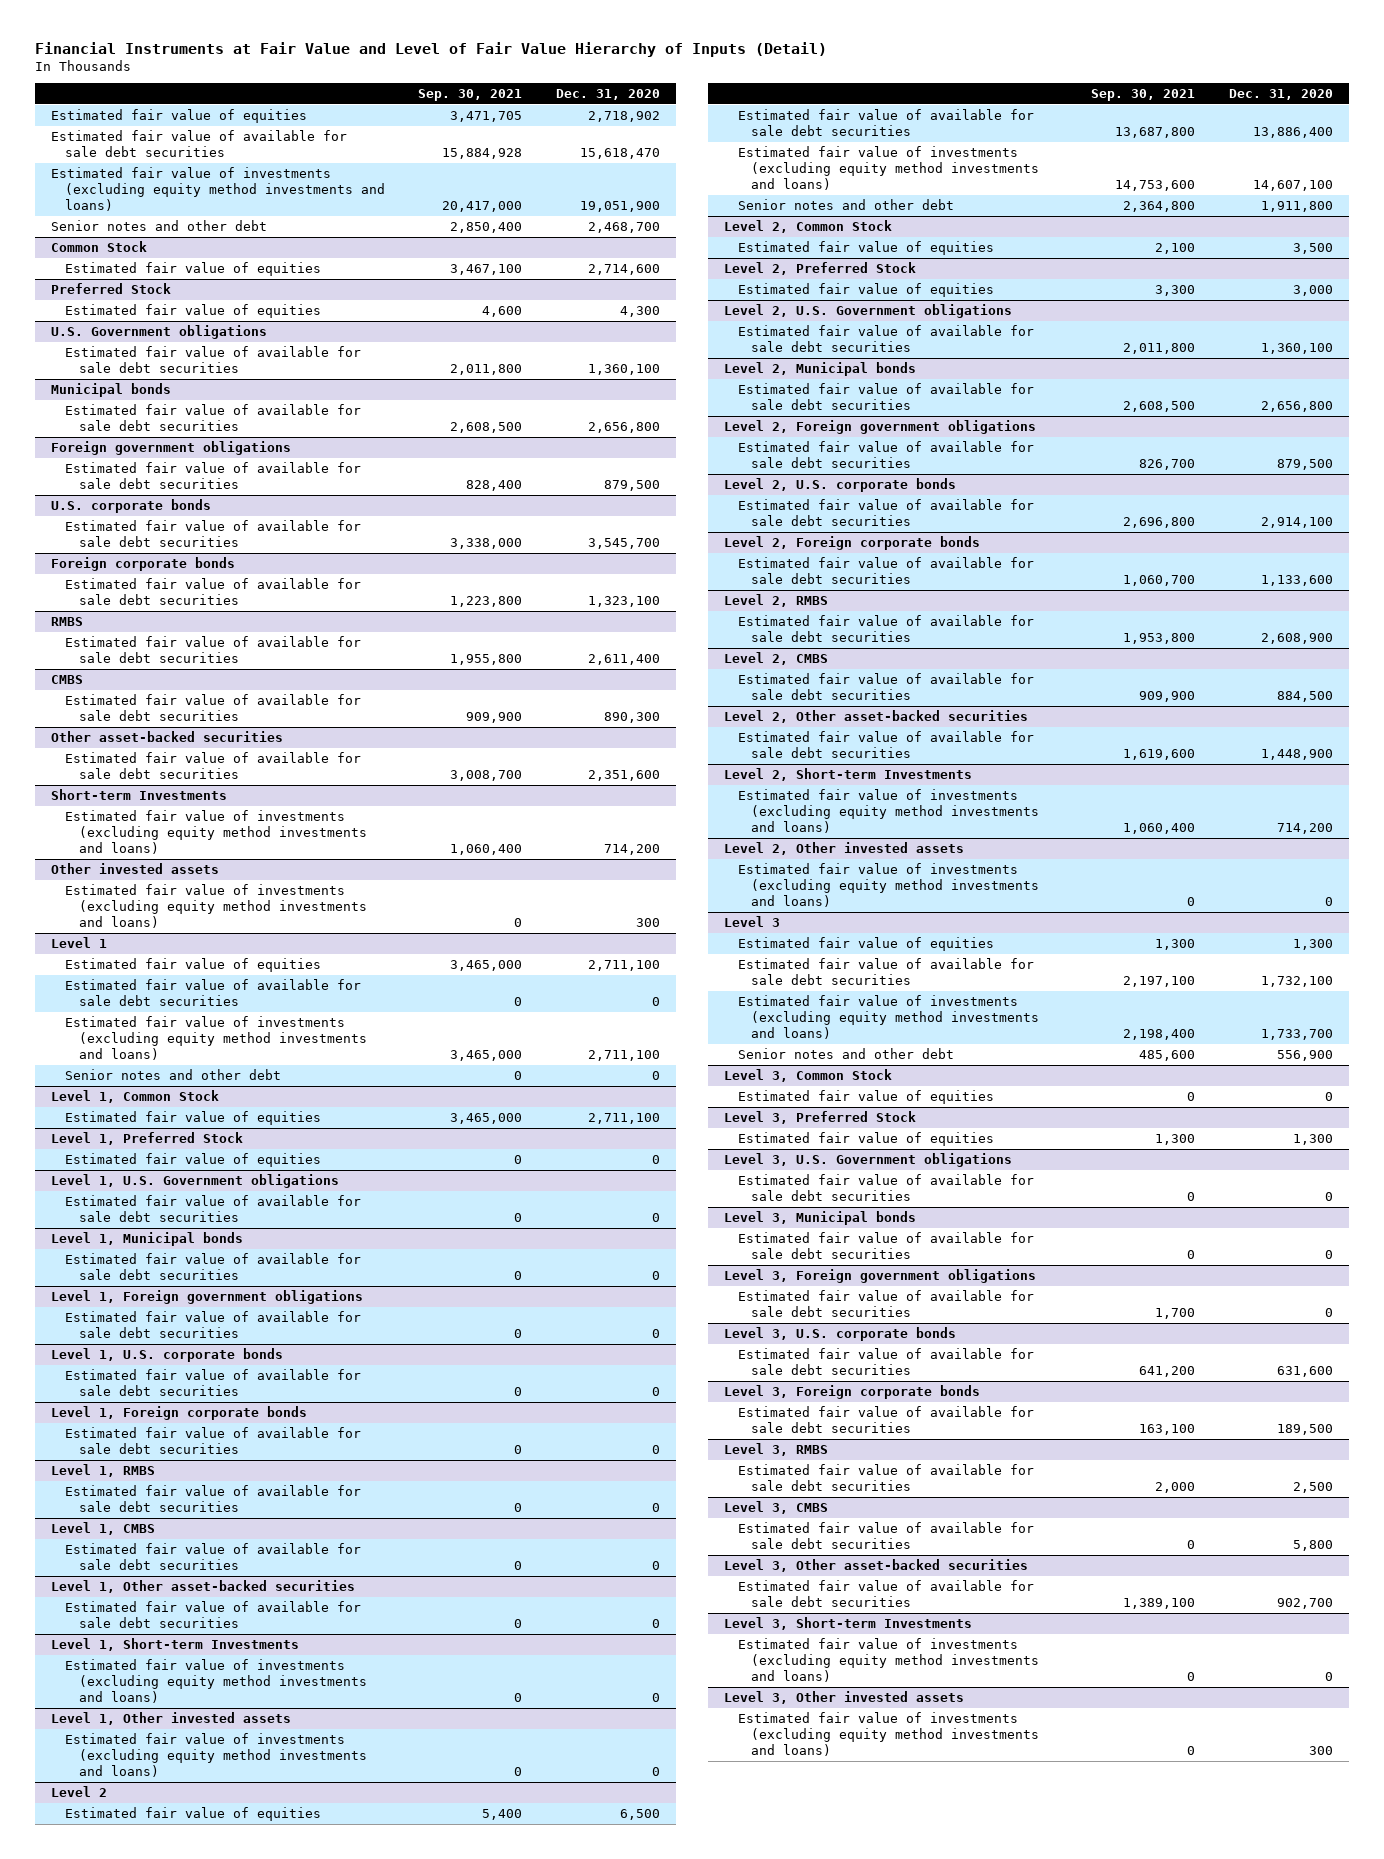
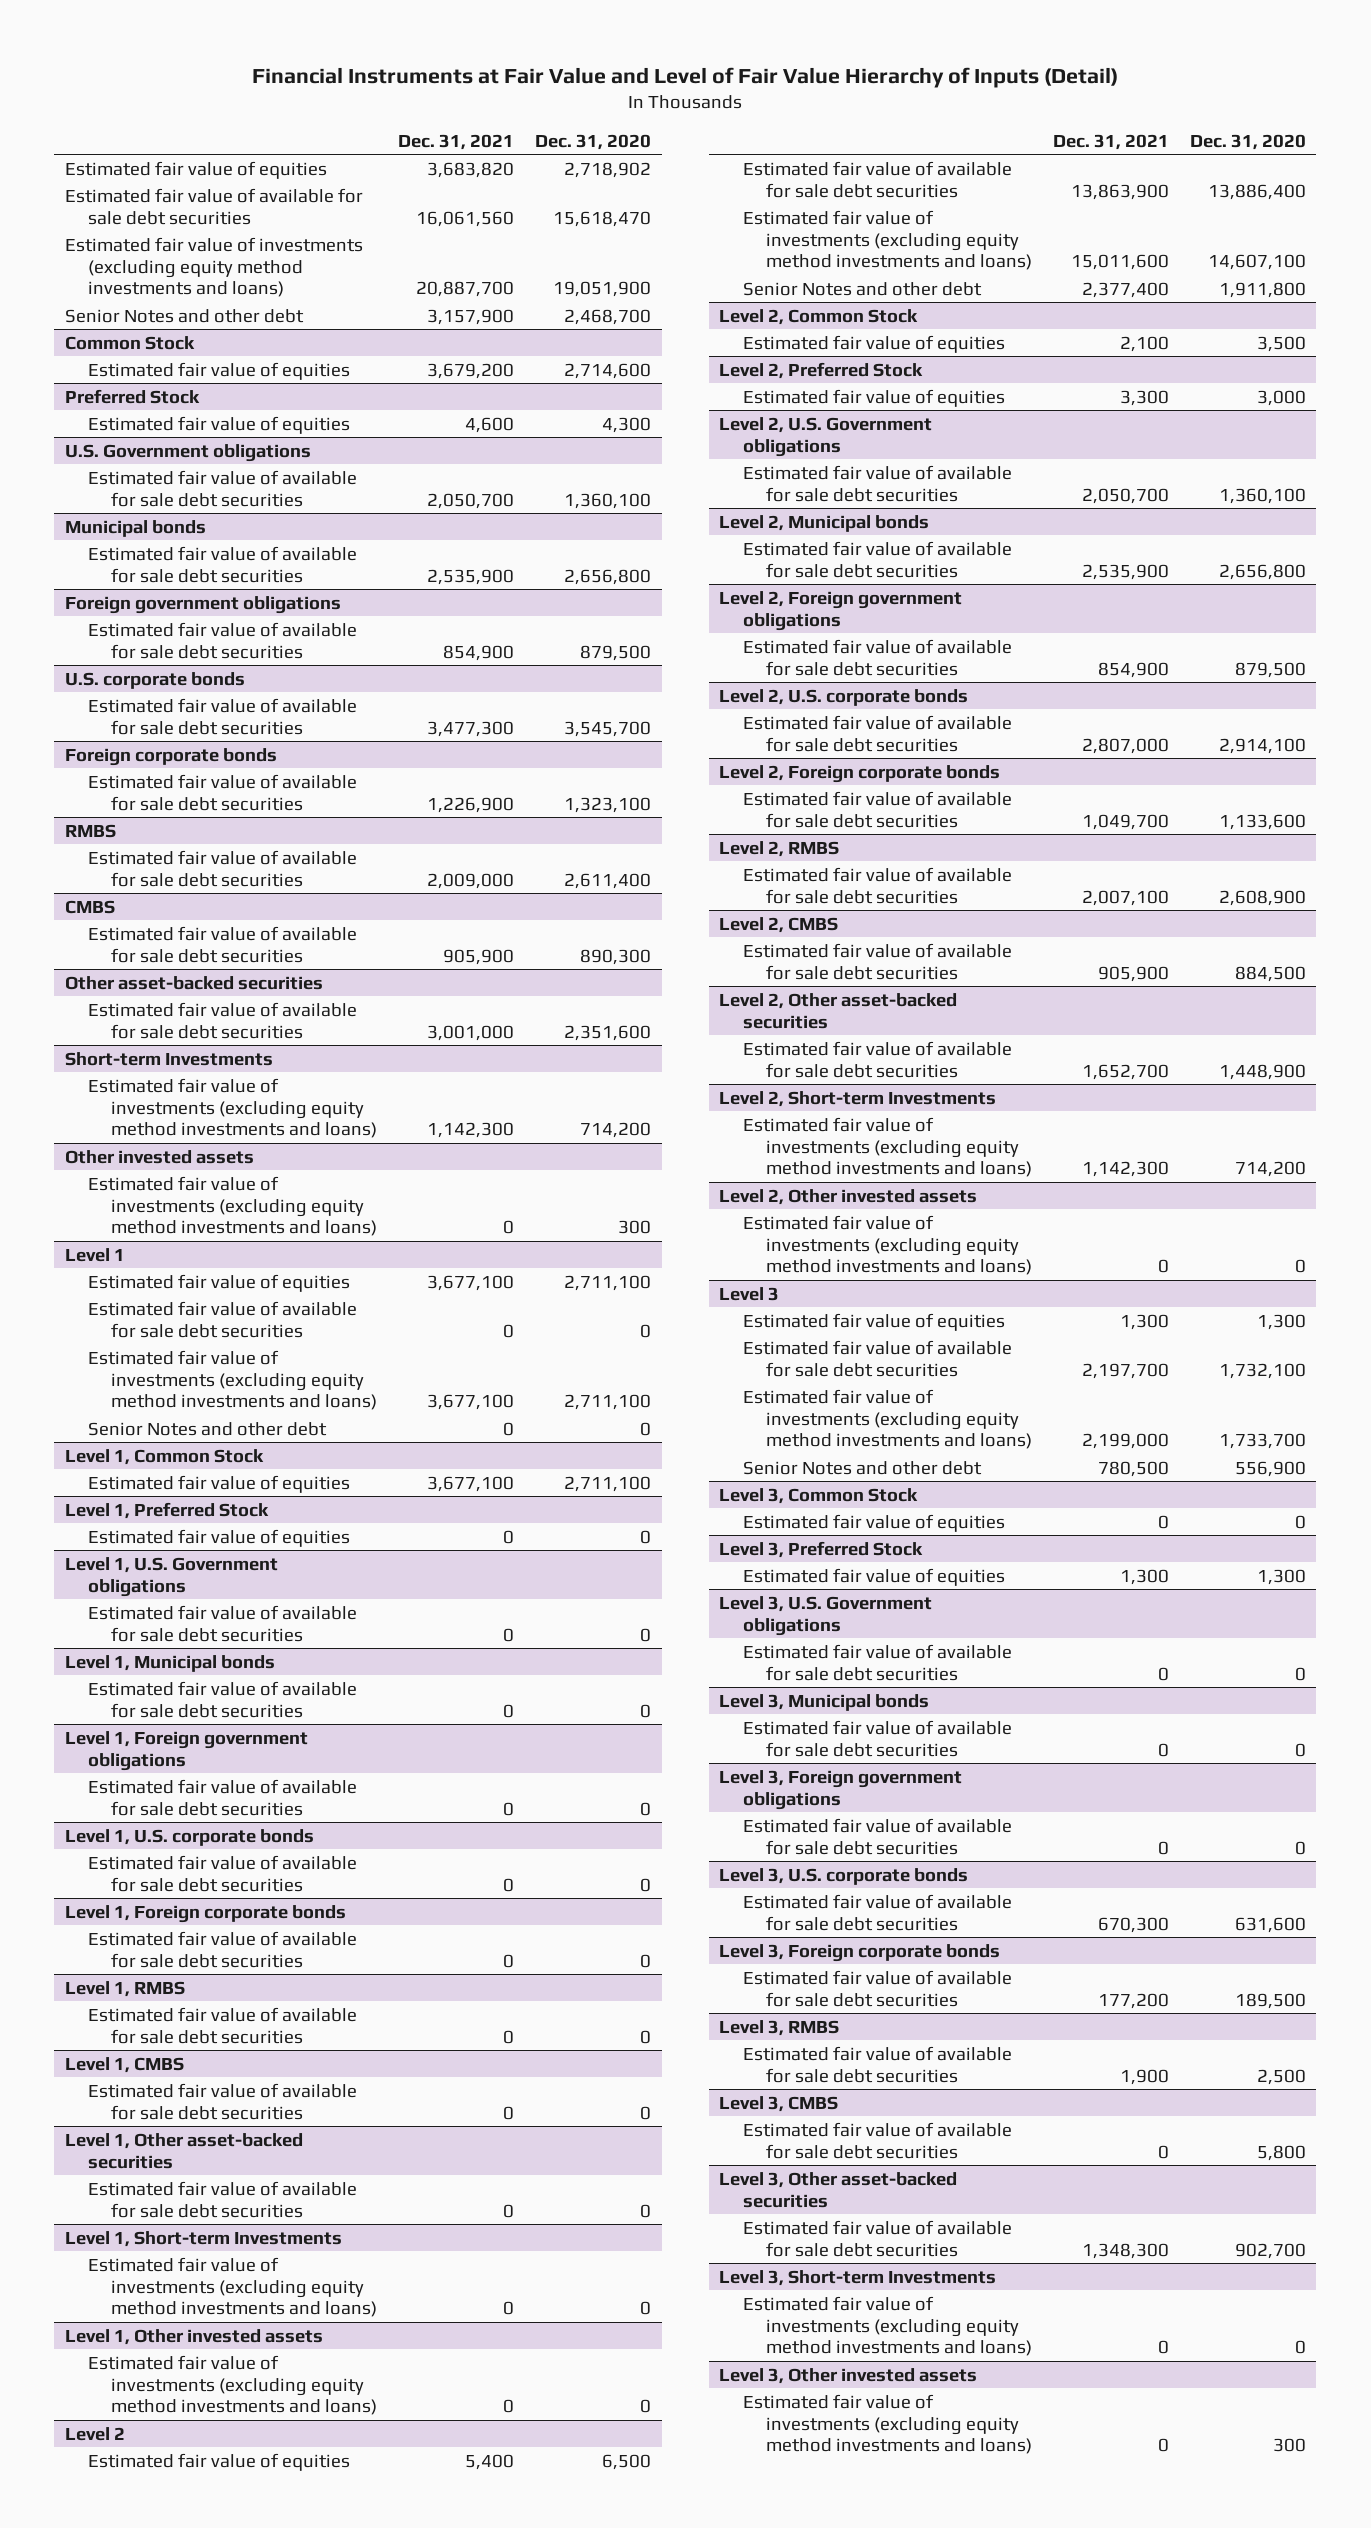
[418,89,523,102] Sep. 30, 2021 -> none
none -> [398,133,515,150] Dec. 31, 2021
[51,219,268,231] Senior notes and other debt -> [64,308,304,323] Senior Notes and other debt
[64,1068,281,1080] Senior notes and other debt -> [88,1421,328,1436] Senior Notes and other debt
[737,198,954,210] Senior notes and other debt -> [742,281,982,296] Senior Notes and other debt
[737,1047,954,1059] Senior notes and other debt -> [742,1460,982,1475] Senior Notes and other debt

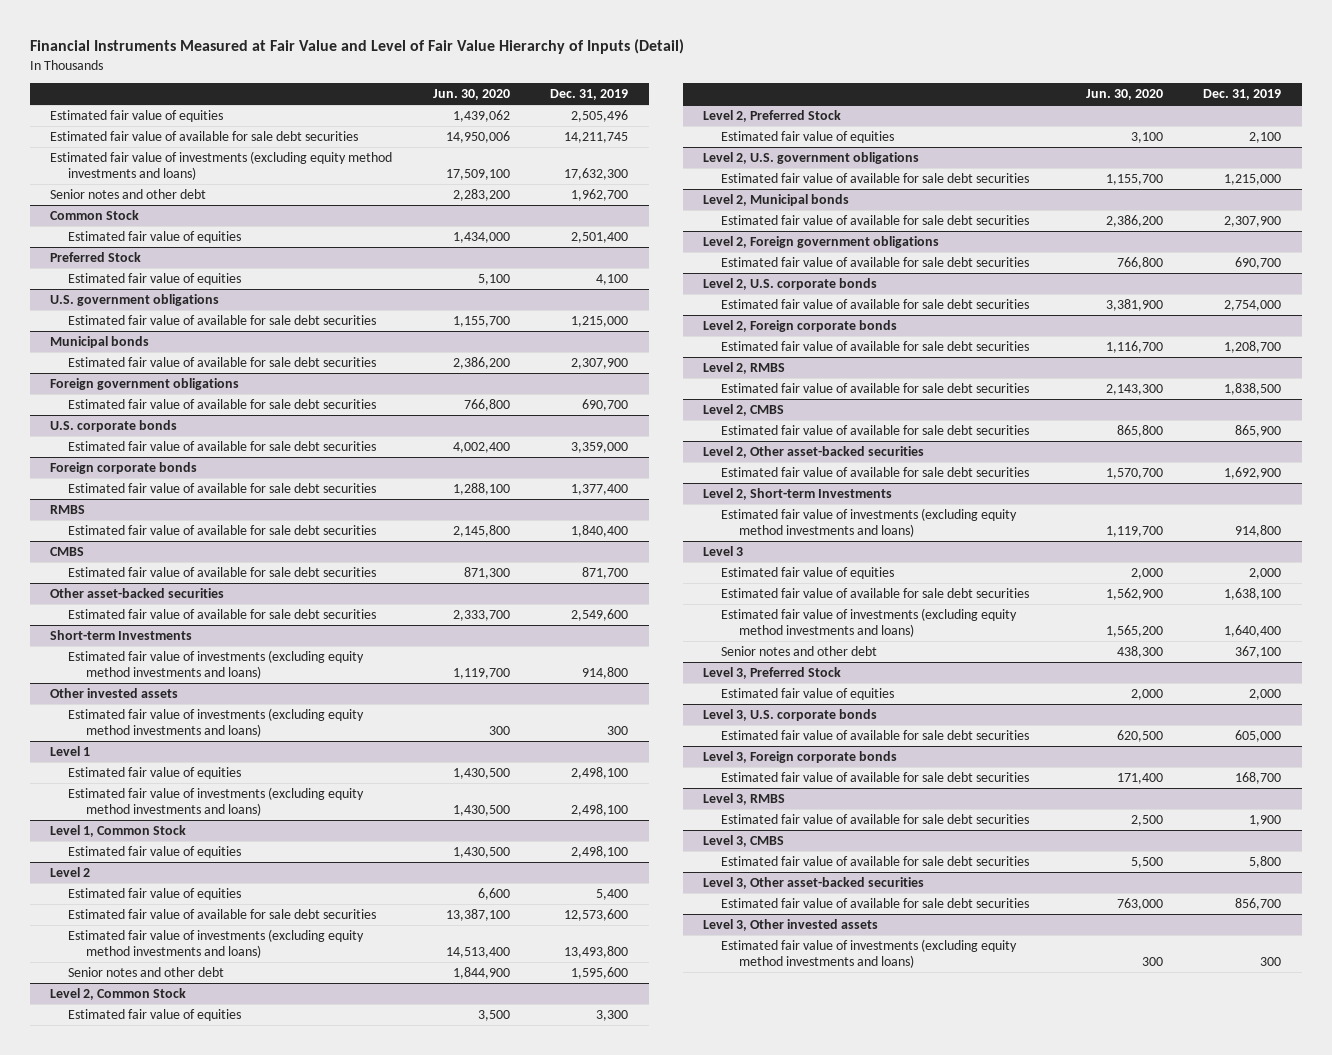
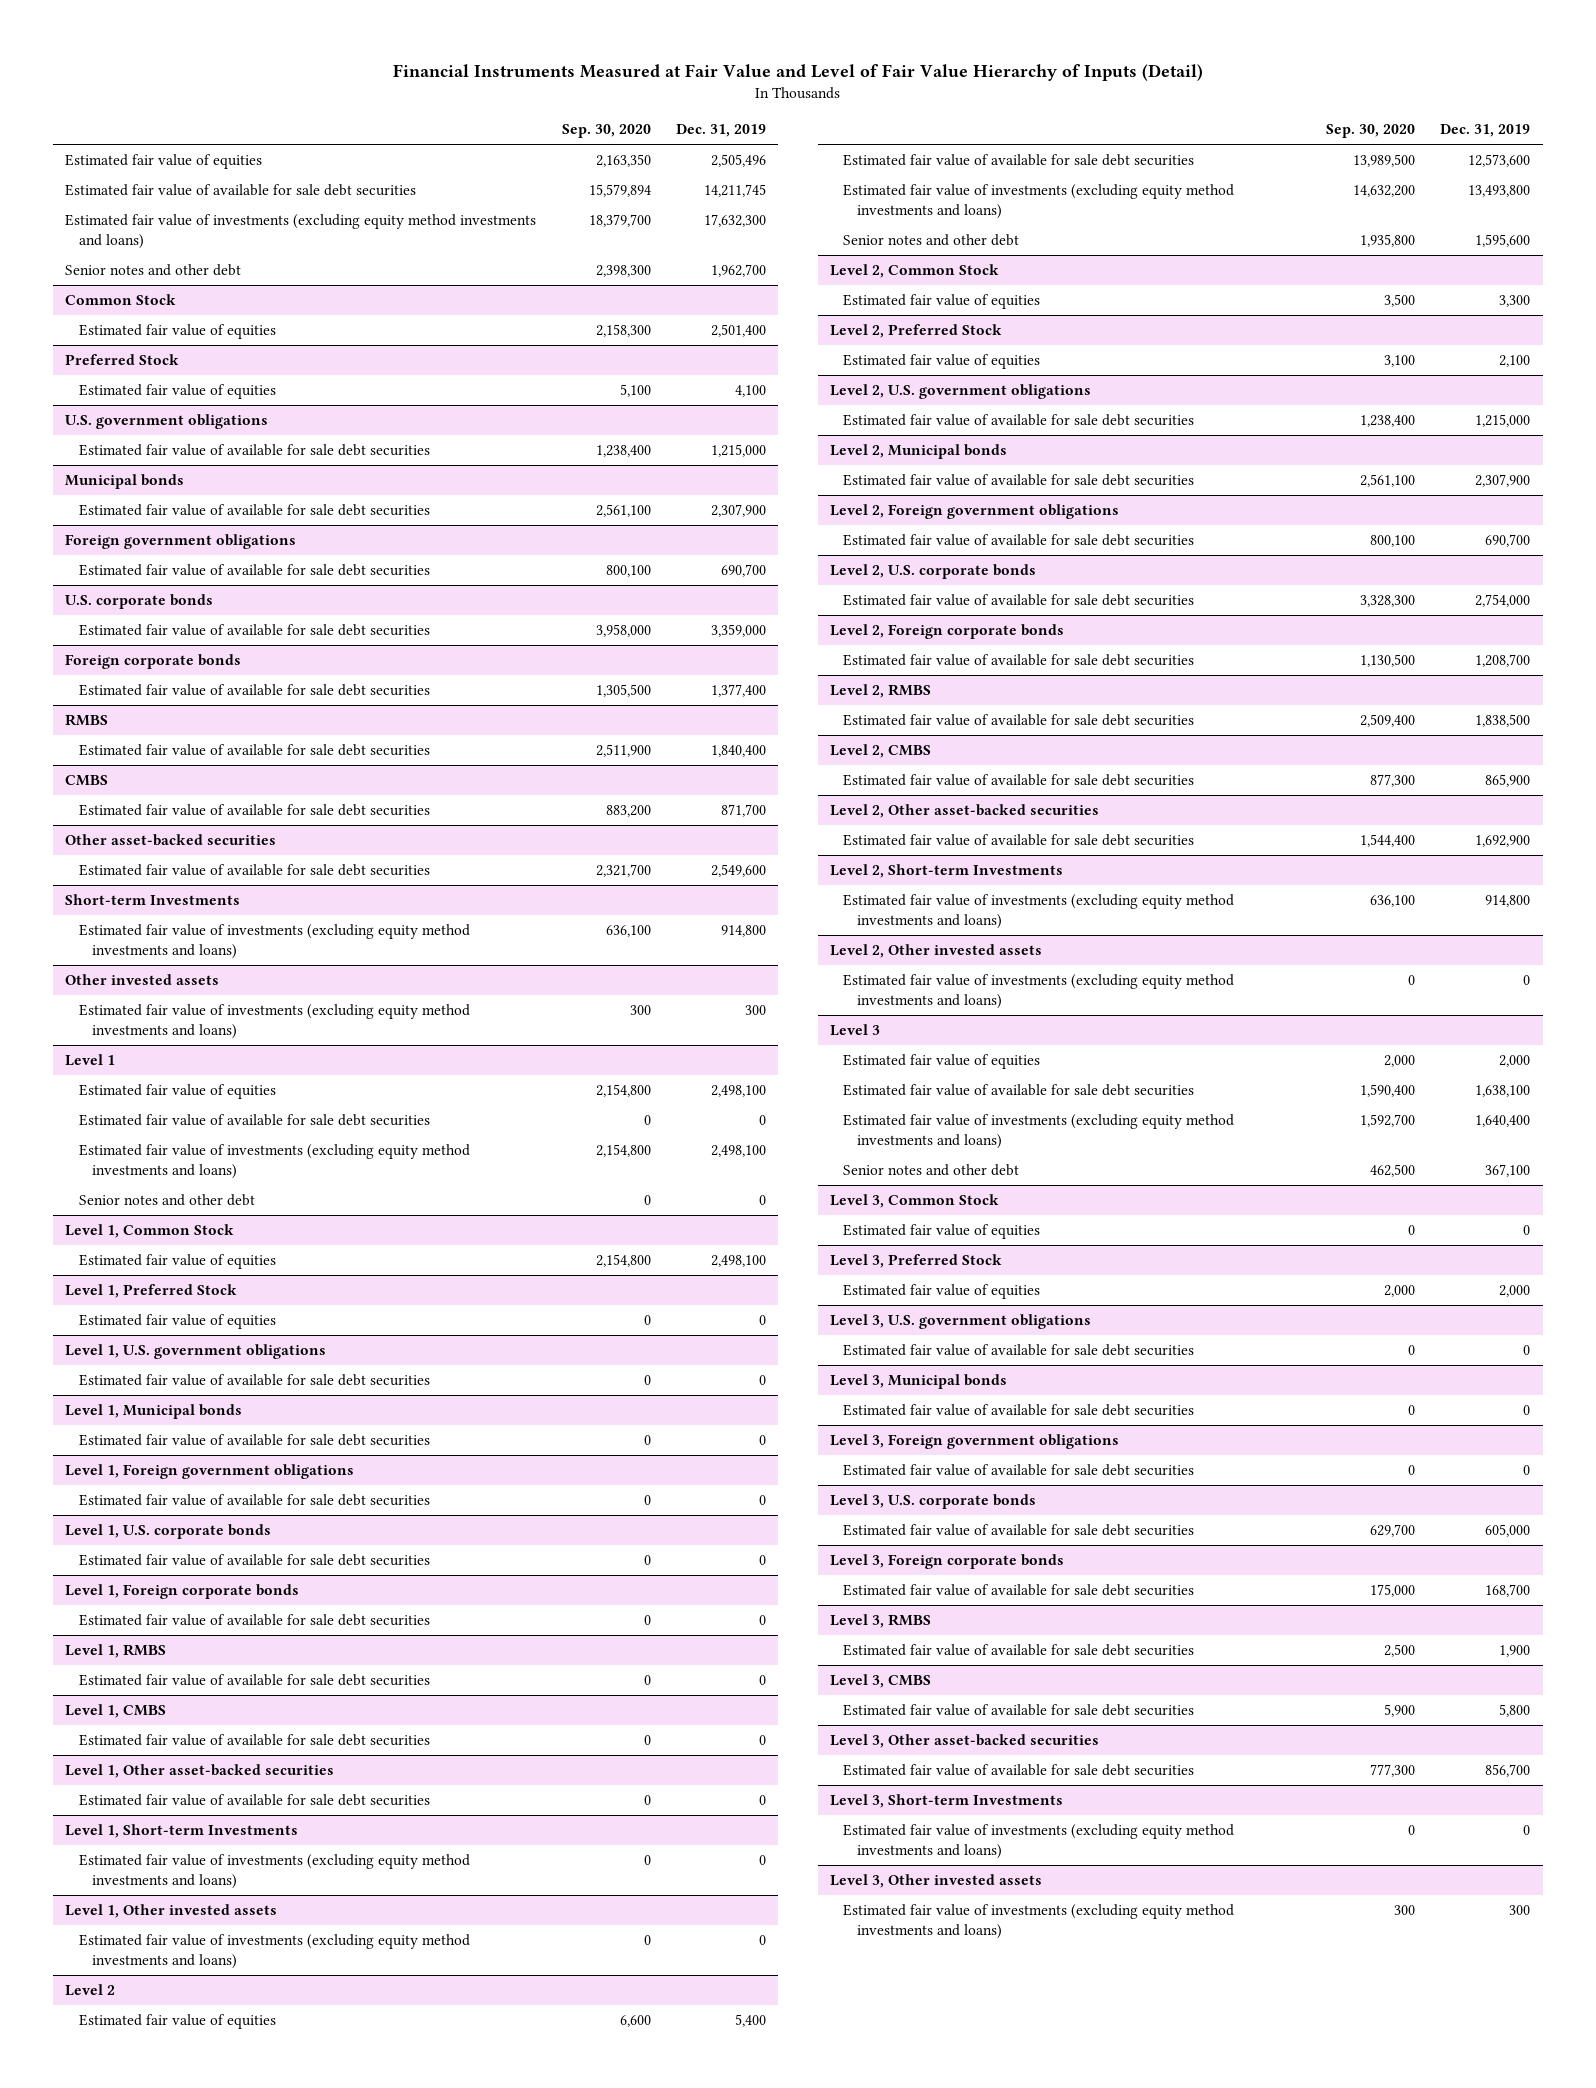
[432,89,510,101] Jun. 30, 2020 -> none
none -> [561,124,651,139] Sep. 30, 2020
none -> [78,1114,430,1127] Estimated fair value of available for sale debt securities
none -> [78,1194,255,1207] Senior notes and other debt
none -> [65,1284,238,1299] Level 1, Preferred Stock
none -> [78,1314,276,1330] Estimated fair value of equities
none -> [65,1344,327,1360] Level 1, U.S. government obligations
none -> [78,1374,430,1387] Estimated fair value of available for sale debt securities
none -> [65,1404,243,1420] Level 1, Municipal bonds
none -> [78,1434,430,1447] Estimated fair value of available for sale debt securities
none -> [65,1464,355,1480] Level 1, Foreign government obligations
none -> [78,1494,430,1507] Estimated fair value of available for sale debt securities
none -> [65,1524,272,1540] Level 1, U.S. corporate bonds
none -> [78,1554,430,1567] Estimated fair value of available for sale debt securities
none -> [65,1584,300,1600] Level 1, Foreign corporate bonds
none -> [78,1614,430,1627] Estimated fair value of available for sale debt securities
none -> [65,1644,167,1659] Level 1, RMBS
none -> [78,1674,430,1687] Estimated fair value of available for sale debt securities
none -> [65,1704,167,1719] Level 1, CMBS
none -> [78,1734,430,1747] Estimated fair value of available for sale debt securities
none -> [65,1764,335,1779] Level 1, Other asset-backed securities
none -> [78,1794,430,1807] Estimated fair value of available for sale debt securities
none -> [65,1824,299,1839] Level 1, Short-term Investments
none -> [78,1854,470,1890] Estimated fair value of investments (excluding equity method investments and loans)
none -> [65,1904,278,1919] Level 1, Other invested assets
none -> [78,1934,470,1970] Estimated fair value of investments (excluding equity method investments and loans)
none -> [830,944,1043,959] Level 2, Other invested assets
none -> [843,974,1235,1010] Estimated fair value of investments (excluding equity method investments and loans)
none -> [830,1194,1000,1209] Level 3, Common Stock
none -> [843,1224,1041,1240] Estimated fair value of equities
none -> [830,1314,1092,1330] Level 3, U.S. government obligations
none -> [843,1344,1195,1357] Estimated fair value of available for sale debt securities
none -> [830,1374,1008,1390] Level 3, Municipal bonds
none -> [843,1404,1195,1417] Estimated fair value of available for sale debt securities
none -> [830,1434,1120,1450] Level 3, Foreign government obligations
none -> [843,1464,1195,1477] Estimated fair value of available for sale debt securities
none -> [830,1794,1064,1809] Level 3, Short-term Investments
none -> [843,1824,1235,1860] Estimated fair value of investments (excluding equity method investments and loans)

